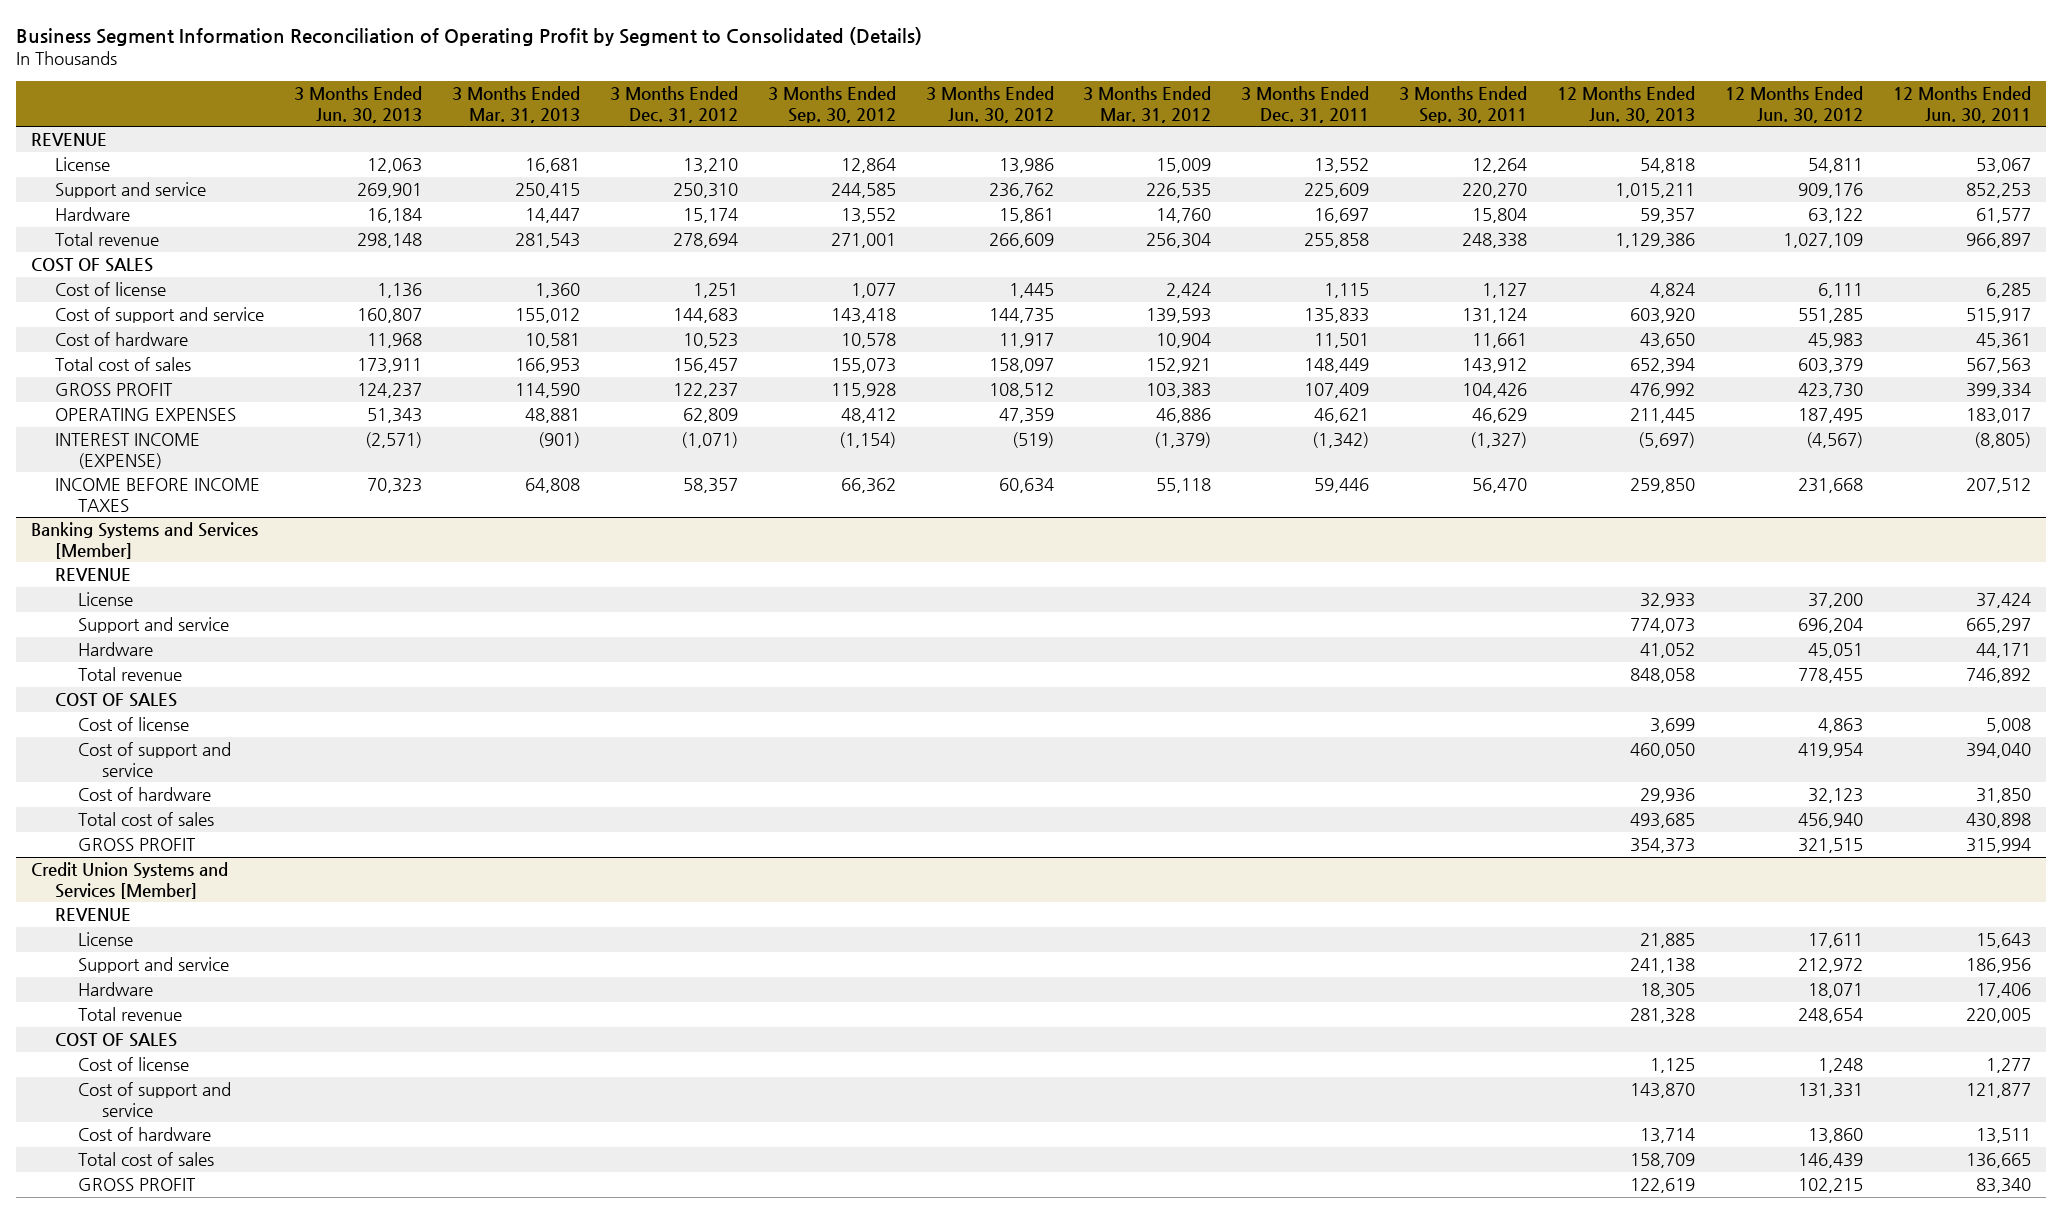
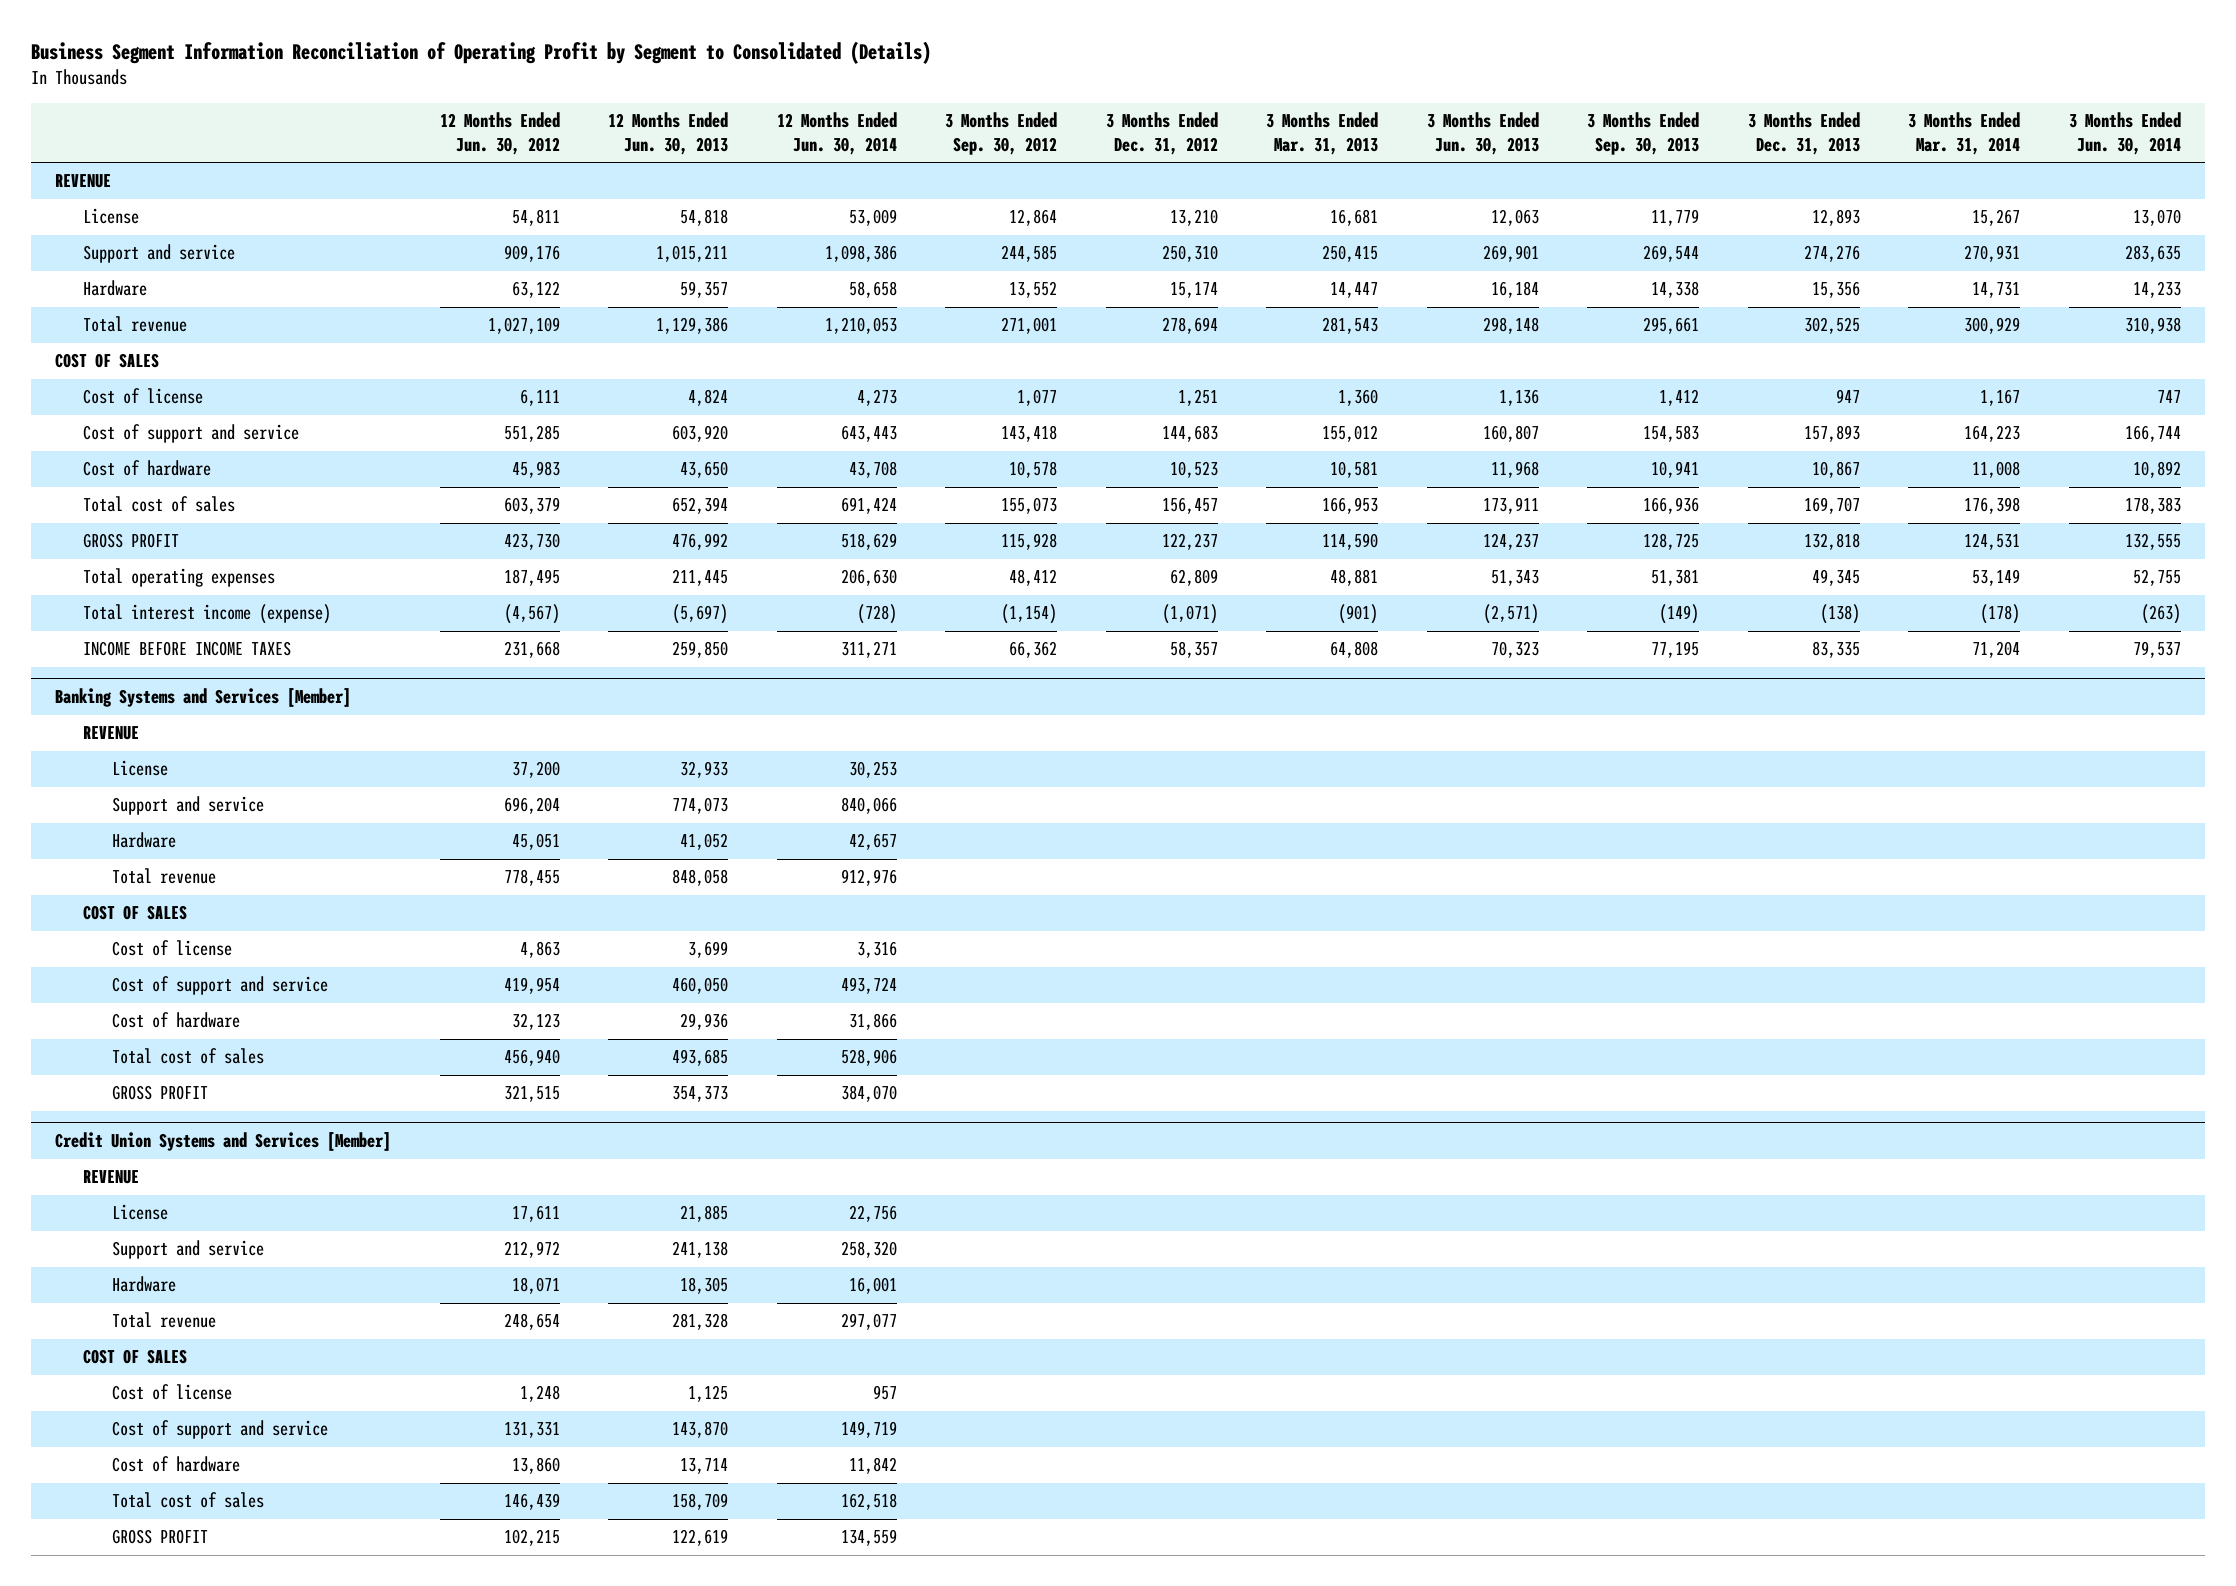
[925,86,1054,123] 3 Months Ended Jun. 30, 2012 -> none
[1083,86,1212,123] 3 Months Ended Mar. 31, 2012 -> none
[1241,86,1370,123] 3 Months Ended Dec. 31, 2011 -> none
[1399,86,1528,123] 3 Months Ended Sep. 30, 2011 -> none
[1893,86,2032,123] 12 Months Ended Jun. 30, 2011 -> none
none -> [776,112,897,155] 12 Months Ended Jun. 30, 2014
none -> [1587,112,1700,155] 3 Months Ended Sep. 30, 2013
none -> [1747,112,1860,155] 3 Months Ended Dec. 31, 2013
none -> [1908,112,2021,155] 3 Months Ended Mar. 31, 2014
none -> [2068,112,2181,155] 3 Months Ended Jun. 30, 2014
[54,408,236,422] OPERATING EXPENSES -> [83,568,276,588] Total operating expenses
[54,433,200,469] INTEREST INCOME (EXPENSE) -> [83,604,332,625] Total interest income (expense)

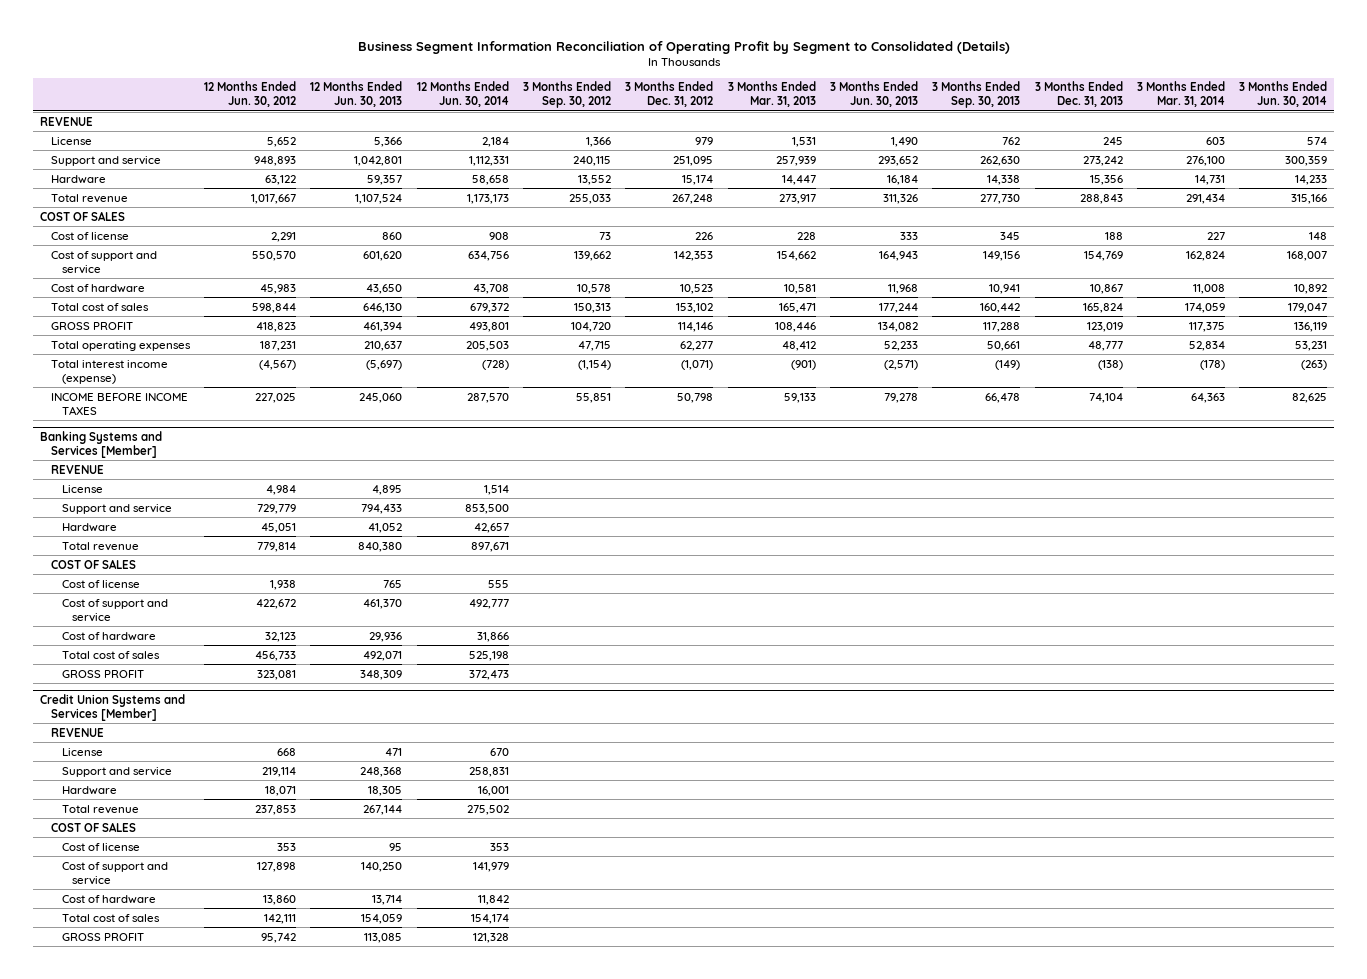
[511,209,560,227] 54,811 -> [267,136,297,147] 5,652
[680,209,729,227] 54,818 -> [374,136,403,147] 5,366
[848,209,897,227] 53,009 -> [481,136,509,147] 2,184
[1009,209,1058,227] 12,864 -> [586,136,612,147] 1,366
[1169,209,1218,227] 13,210 -> [695,136,714,145] 979
[1330,209,1379,227] 16,681 -> [791,136,816,147] 1,531
[1490,209,1539,227] 12,063 -> [890,136,918,147] 1,490
[1651,209,1700,227] 11,779 -> [1002,136,1021,145] 762
[1811,209,1860,227] 12,893 -> [1102,136,1123,145] 245
[1972,209,2021,227] 15,267 -> [1205,136,1225,145] 603
[2132,209,2181,227] 13,070 -> [1307,136,1328,145] 574
[503,245,560,263] 909,176 -> [254,155,297,166] 948,893
[656,245,729,263] 1,015,211 -> [354,155,403,166] 1,042,801
[824,245,897,263] 1,098,386 -> [468,155,509,166] 1,112,331
[1001,245,1058,263] 244,585 -> [573,155,612,166] 240,115
[1161,245,1218,263] 250,310 -> [673,155,714,166] 251,095
[1322,245,1379,263] 250,415 -> [775,155,816,166] 257,939
[1482,245,1539,263] 269,901 -> [877,155,918,166] 293,652
[1643,245,1700,263] 269,544 -> [980,155,1021,166] 262,630
[1803,245,1860,263] 274,276 -> [1082,155,1123,166] 273,242
[1964,245,2021,263] 270,931 -> [1185,155,1225,166] 276,100
[2124,245,2181,263] 283,635 -> [1285,155,1328,166] 300,359
[487,317,560,335] 1,027,109 -> [251,193,297,204] 1,017,667
[656,317,729,335] 1,129,386 -> [355,193,403,204] 1,107,524
[824,317,897,335] 1,210,053 -> [466,193,509,204] 1,173,173
[1001,317,1058,335] 271,001 -> [569,193,612,204] 255,033
[1161,317,1218,335] 278,694 -> [672,193,714,204] 267,248
[1322,317,1379,335] 281,543 -> [778,193,816,204] 273,917
[1482,317,1539,335] 298,148 -> [882,193,918,204] 311,326
[1643,317,1700,335] 295,661 -> [980,193,1021,204] 277,730
[1803,317,1860,335] 302,525 -> [1079,193,1123,204] 288,843
[1964,317,2021,335] 300,929 -> [1185,193,1225,204] 291,434
[2124,317,2181,335] 310,938 -> [1291,193,1328,204] 315,166
[519,389,560,407] 6,111 -> [271,231,297,242] 2,291
[688,389,729,407] 4,824 -> [382,231,403,240] 860
[856,389,897,407] 4,273 -> [488,231,509,240] 908
[1017,389,1058,407] 1,077 -> [599,231,612,240] 73
[1177,389,1218,407] 1,251 -> [695,231,714,240] 226
[1338,389,1379,407] 1,360 -> [796,231,816,240] 228
[1498,389,1539,407] 1,136 -> [899,231,918,240] 333
[1659,389,1700,407] 1,412 -> [1000,231,1021,240] 345
[1835,389,1860,404] 947 -> [1104,231,1123,240] 188
[1980,389,2021,407] 1,167 -> [1206,231,1225,240] 227
[2156,390,2181,404] 747 -> [1309,231,1328,240] 148
[503,425,560,443] 551,285 -> [252,250,297,261] 550,570
[672,425,729,443] 603,920 -> [363,250,403,261] 601,620
[840,425,897,443] 643,443 -> [467,250,509,261] 634,756
[1001,425,1058,443] 143,418 -> [574,250,612,261] 139,662
[1161,425,1218,443] 144,683 -> [674,250,714,261] 142,353
[1322,425,1379,443] 155,012 -> [776,250,816,261] 154,662
[1482,425,1539,443] 160,807 -> [878,250,918,261] 164,943
[1643,425,1700,443] 154,583 -> [983,250,1021,261] 149,156
[1803,425,1860,443] 157,893 -> [1083,250,1123,261] 154,769
[1964,425,2021,443] 164,223 -> [1185,250,1225,261] 162,824
[2124,425,2181,443] 166,744 -> [1287,250,1328,261] 168,007
[503,497,560,515] 603,379 -> [252,302,297,313] 598,844
[672,497,729,515] 652,394 -> [363,302,403,313] 646,130
[840,497,897,515] 691,424 -> [469,302,509,313] 679,372
[1001,497,1058,515] 155,073 -> [574,302,612,313] 150,313
[1161,497,1218,515] 156,457 -> [676,302,714,313] 153,102
[1322,497,1379,515] 166,953 -> [778,302,816,313] 165,471
[1482,497,1539,515] 173,911 -> [878,302,918,313] 177,244
[1643,497,1700,515] 166,936 -> [980,302,1021,313] 160,442
[1803,497,1860,515] 169,707 -> [1082,302,1123,313] 165,824
[1964,497,2021,515] 176,398 -> [1184,302,1225,313] 174,059
[2124,497,2181,515] 178,383 -> [1288,302,1328,313] 179,047
[503,533,560,551] 423,730 -> [256,321,297,332] 418,823
[672,533,729,551] 476,992 -> [363,321,403,332] 461,394
[840,533,897,551] 518,629 -> [468,321,509,332] 493,801
[1001,533,1058,551] 115,928 -> [571,321,612,332] 104,720
[1161,533,1218,551] 122,237 -> [678,321,714,332] 114,146
[1322,533,1379,551] 114,590 -> [774,321,816,332] 108,446
[1482,533,1539,551] 124,237 -> [877,321,918,332] 134,082
[1643,533,1700,551] 128,725 -> [983,321,1021,332] 117,288
[1803,533,1860,551] 132,818 -> [1086,321,1123,332] 123,019
[1964,533,2021,551] 124,531 -> [1188,321,1225,332] 117,375
[2124,533,2181,551] 132,555 -> [1294,321,1328,332] 136,119
[503,569,560,587] 187,495 -> [260,340,297,351] 187,231
[672,569,729,587] 211,445 -> [364,340,403,351] 210,637
[840,569,897,587] 206,630 -> [465,340,509,351] 205,503
[1009,569,1058,587] 48,412 -> [578,340,612,351] 47,715
[1169,569,1218,587] 62,809 -> [680,340,714,351] 62,277
[1330,569,1379,587] 48,881 -> [781,340,816,351] 48,412
[1490,570,1539,587] 51,343 -> [883,340,918,351] 52,233
[1651,569,1700,587] 51,381 -> [987,340,1021,351] 50,661
[1811,569,1860,587] 49,345 -> [1087,340,1123,351] 48,777
[1972,569,2021,587] 53,149 -> [1188,340,1225,351] 52,834
[2132,569,2181,587] 52,755 -> [1295,340,1328,351] 53,231
[503,641,560,659] 231,668 -> [255,392,297,403] 227,025
[672,641,729,659] 259,850 -> [359,392,403,403] 245,060
[840,641,897,659] 311,271 -> [466,392,509,403] 287,570
[1009,641,1058,659] 66,362 -> [576,392,612,403] 55,851
[1169,641,1218,659] 58,357 -> [677,392,714,403] 50,798
[1330,641,1379,659] 64,808 -> [783,392,816,403] 59,133
[1490,641,1539,659] 70,323 -> [883,392,918,403] 79,278
[1651,641,1700,659] 77,195 -> [985,392,1021,403] 66,478
[1811,641,1860,659] 83,335 -> [1088,392,1123,403] 74,104
[1972,641,2021,659] 71,204 -> [1190,392,1225,403] 64,363
[2132,641,2181,659] 79,537 -> [1292,392,1328,403] 82,625
[511,761,560,779] 37,200 -> [266,484,297,495] 4,984
[680,761,729,779] 32,933 -> [372,484,403,495] 4,895
[848,761,897,779] 30,253 -> [483,484,509,495] 1,514
[503,797,560,815] 696,204 -> [257,503,297,514] 729,779
[672,797,729,815] 774,073 -> [361,503,403,514] 794,433
[840,797,897,815] 840,066 -> [464,503,509,514] 853,500
[503,869,560,887] 778,455 -> [257,541,297,552] 779,814
[672,869,729,887] 848,058 -> [358,541,403,552] 840,380
[840,869,897,887] 912,976 -> [470,541,509,552] 897,671
[519,941,560,959] 4,863 -> [270,579,297,590] 1,938
[688,941,729,959] 3,699 -> [383,579,403,588] 765
[856,941,897,959] 3,316 -> [487,579,509,588] 555
[503,977,560,995] 419,954 -> [256,598,297,609] 422,672
[672,977,729,995] 460,050 -> [363,598,403,609] 461,370
[840,977,897,995] 493,724 -> [468,598,509,609] 492,777
[503,1049,560,1067] 456,940 -> [255,650,297,661] 456,733
[672,1049,729,1067] 493,685 -> [363,650,403,661] 492,071
[840,1049,897,1067] 528,906 -> [468,650,509,661] 525,198
[503,1085,560,1103] 321,515 -> [257,669,297,680] 323,081
[672,1086,729,1103] 354,373 -> [360,669,403,680] 348,309
[840,1085,897,1103] 384,070 -> [468,669,509,680] 372,473
[511,1205,560,1223] 17,611 -> [277,747,297,756] 668
[680,1205,729,1223] 21,885 -> [385,747,403,756] 471
[848,1205,897,1223] 22,756 -> [489,747,509,756] 670
[503,1241,560,1259] 212,972 -> [262,766,297,777] 219,114
[672,1241,729,1259] 241,138 -> [360,766,403,777] 248,368
[840,1241,897,1259] 258,320 -> [468,766,509,777] 258,831
[503,1313,560,1331] 248,654 -> [255,804,297,815] 237,853
[672,1313,729,1331] 281,328 -> [363,804,403,815] 267,144
[840,1313,897,1331] 297,077 -> [466,804,509,815] 275,502
[519,1385,560,1403] 1,248 -> [277,842,297,851] 353
[688,1385,729,1403] 1,125 -> [389,842,403,851] 95
[872,1385,897,1401] 957 -> [489,842,509,851] 353
[503,1422,560,1439] 131,331 -> [257,861,297,872] 127,898
[672,1421,729,1439] 143,870 -> [361,861,403,872] 140,250
[840,1421,897,1439] 149,719 -> [472,861,509,872] 141,979
[503,1493,560,1511] 146,439 -> [264,913,297,924] 142,111
[672,1493,729,1511] 158,709 -> [361,913,403,924] 154,059
[840,1493,897,1511] 162,518 -> [470,913,509,924] 154,174
[503,1529,560,1547] 102,215 -> [261,932,297,943] 95,742
[672,1529,729,1547] 122,619 -> [364,932,403,943] 113,085
[840,1529,897,1547] 134,559 -> [472,932,509,943] 121,328

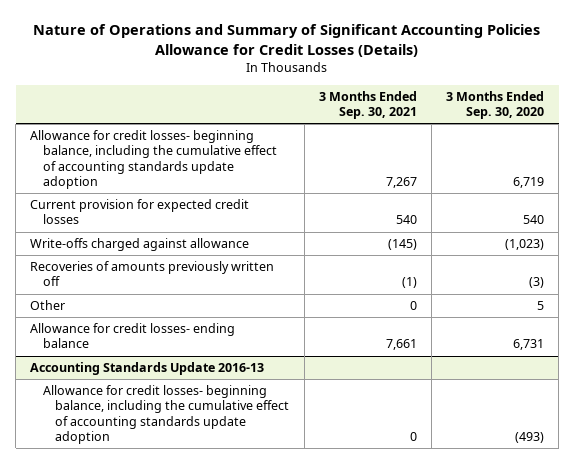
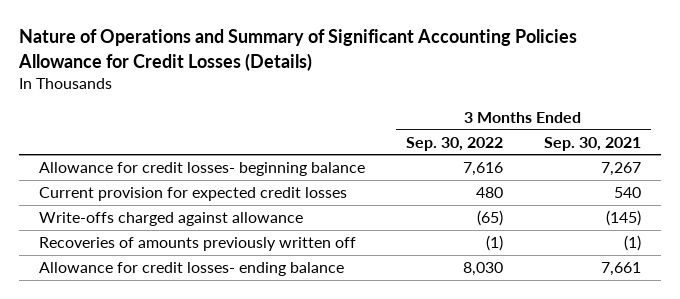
[446,91,545,120] 3 Months Ended Sep. 30, 2020 -> none
none -> [405,136,503,151] Sep. 30, 2022
[30,130,277,190] Allowance for credit losses- beginning balance, including the cumulative effect of accounting standards update adoption -> [38,162,365,177] Allowance for credit losses- beginning balance
[30,300,66,311] Other -> none
[30,362,265,376] Accounting Standards Update 2016-13 -> none
[42,385,290,445] Allowance for credit losses- beginning balance, including the cumulative effect of accounting standards update adoption -> none

